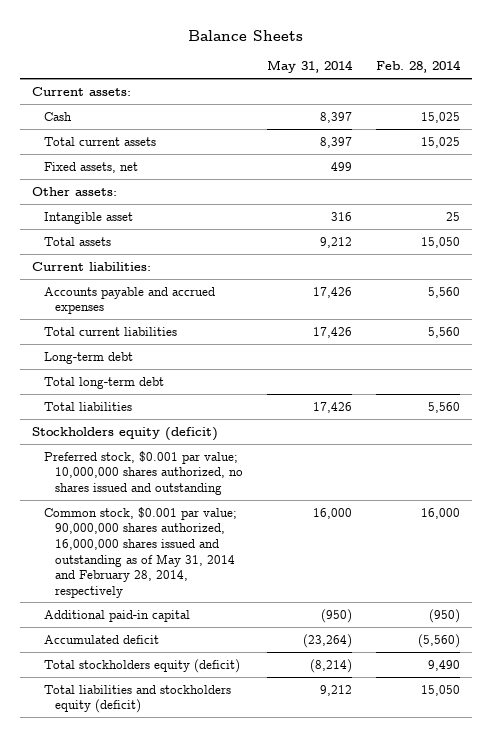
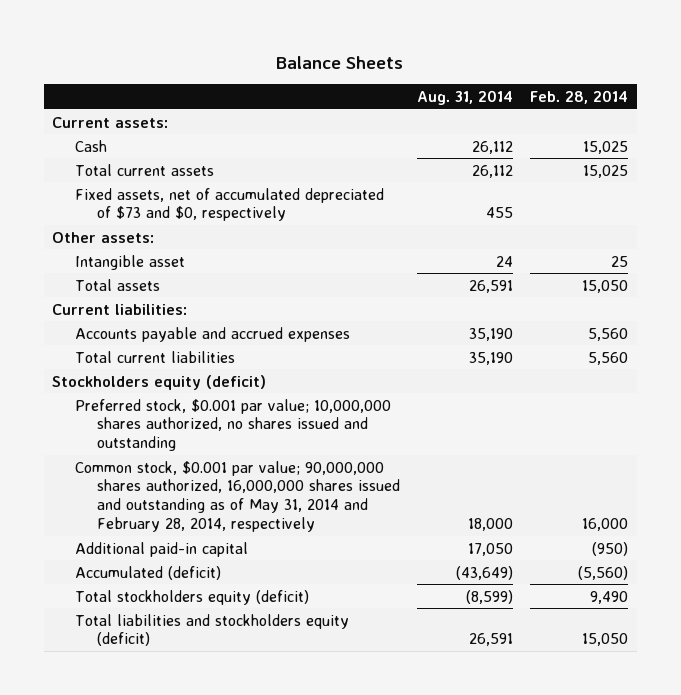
[267,60,354,74] May 31, 2014 -> none
none -> [417,89,514,105] Aug. 31, 2014
[43,161,138,173] Fixed assets, net -> [74,187,384,222] Fixed assets, net of accumulated depreciated of $73 and $0, respectively
[43,351,133,364] Long-term debt -> none
[43,376,164,389] Total long-term debt -> none
[43,401,132,411] Total liabilities -> none
[43,634,159,644] Accumulated deficit -> [74,565,221,580] Accumulated (deficit)

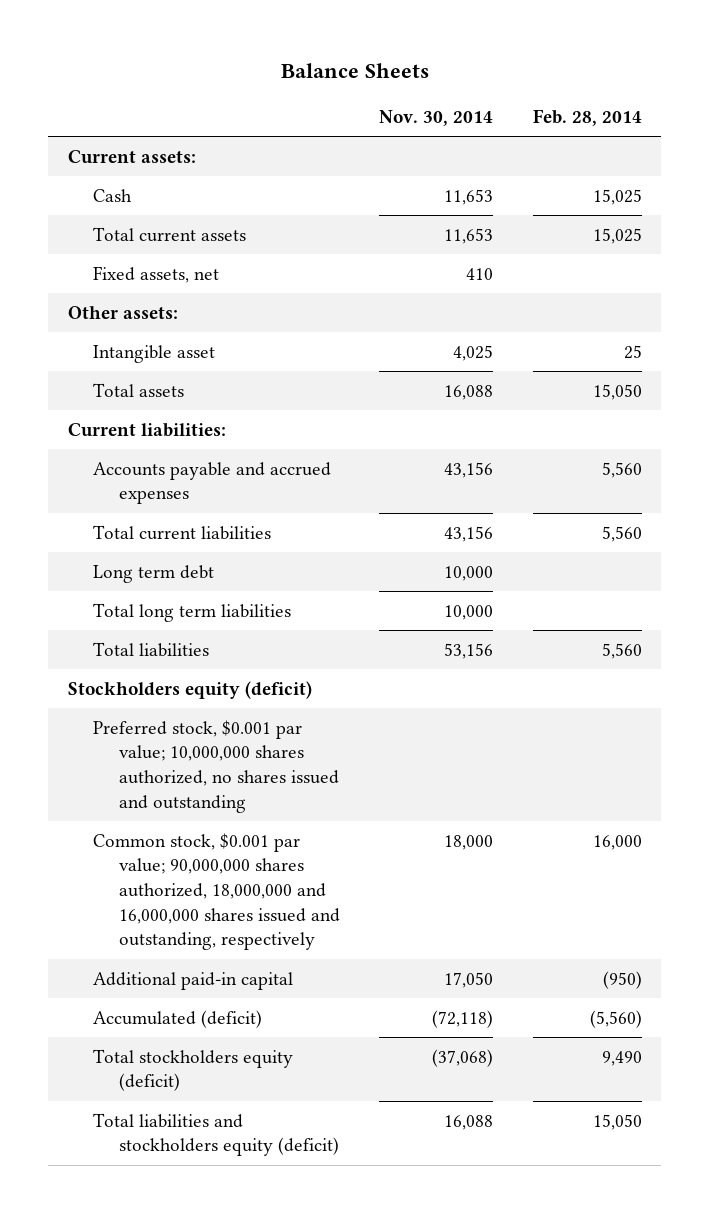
[417,89,514,105] Aug. 31, 2014 -> none
none -> [379,109,494,126] Nov. 30, 2014
[74,187,384,222] Fixed assets, net of accumulated depreciated of $73 and $0, respectively -> [93,265,220,283] Fixed assets, net
none -> [93,564,215,583] Long term debt
none -> [93,602,292,622] Total long term liabilities
none -> [93,641,210,657] Total liabilities
[74,460,401,533] Common stock, $0.001 par value; 90,000,000 shares authorized, 16,000,000 shares issued and outstanding as of May 31, 2014 and February 28, 2014, respectively -> [93,832,340,951] Common stock, $0.001 par value; 90,000,000 shares authorized, 18,000,000 and 16,000,000 shares issued and outstanding, respectively

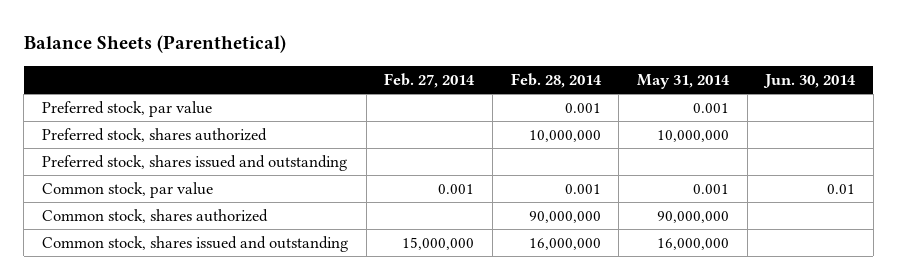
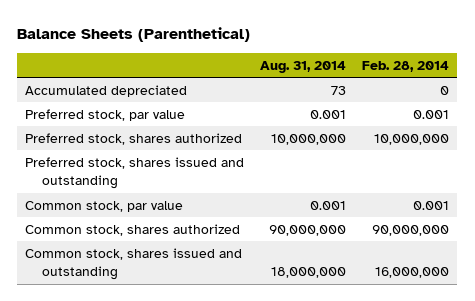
[384,72,476,88] Feb. 27, 2014 -> none
[636,73,730,89] May 31, 2014 -> none
[763,73,857,88] Jun. 30, 2014 -> none
none -> [260,61,347,74] Aug. 31, 2014
none -> [25,84,188,97] Accumulated depreciated

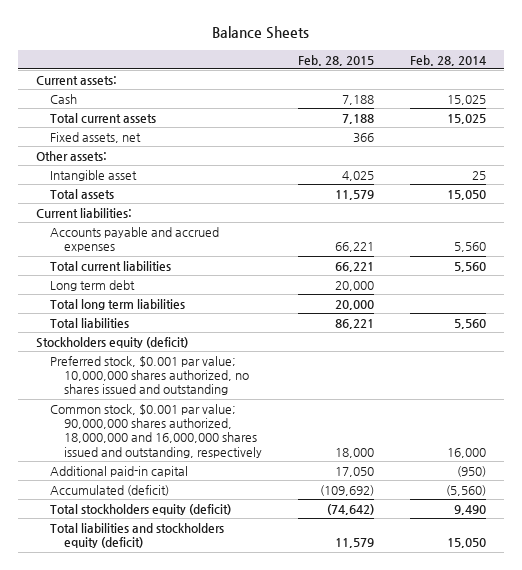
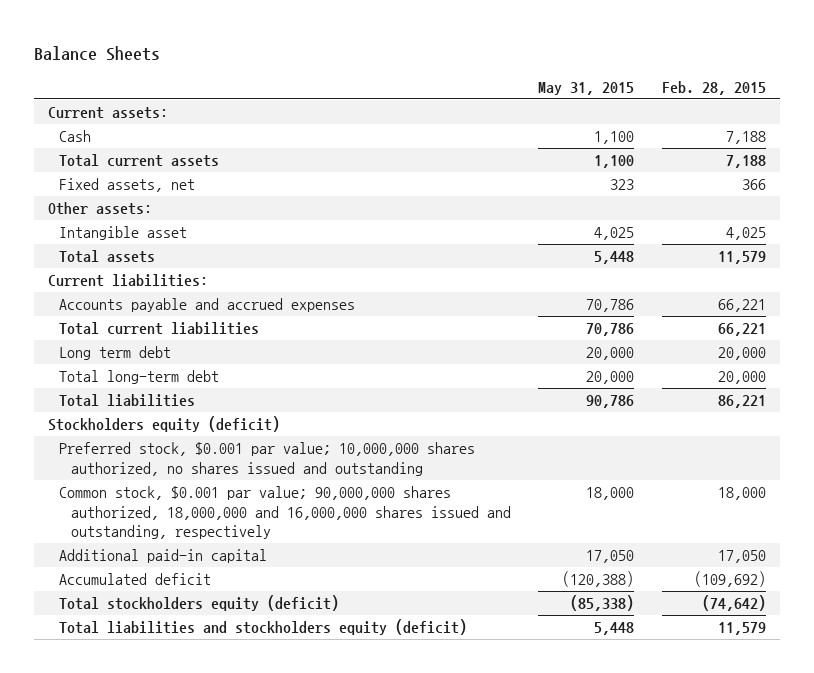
[409,54,486,66] Feb. 28, 2014 -> none
none -> [538,81,635,95] May 31, 2015
[50,298,186,310] Total long term liabilities -> [59,370,220,385] Total long-term debt
[50,484,170,496] Accumulated (deficit) -> [59,573,212,586] Accumulated deficit

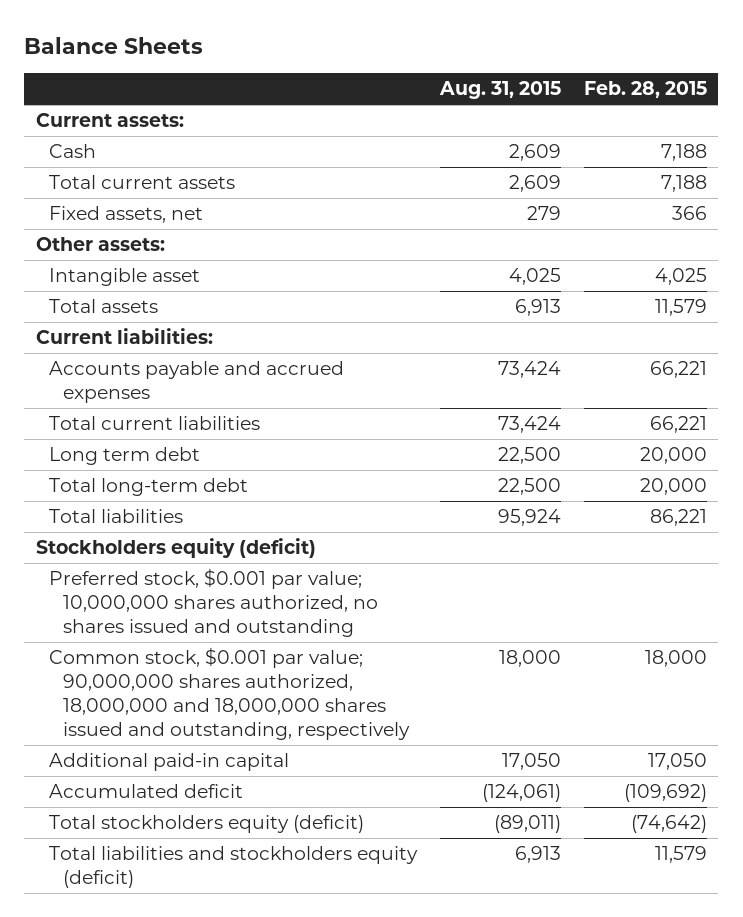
[538,81,635,95] May 31, 2015 -> none
none -> [439,81,562,100] Aug. 31, 2015
[59,486,511,540] Common stock, $0.001 par value; 90,000,000 shares authorized, 18,000,000 and 16,000,000 shares issued and outstanding, respectively -> [49,647,410,740] Common stock, $0.001 par value; 90,000,000 shares authorized, 18,000,000 and 18,000,000 shares issued and outstanding, respectively

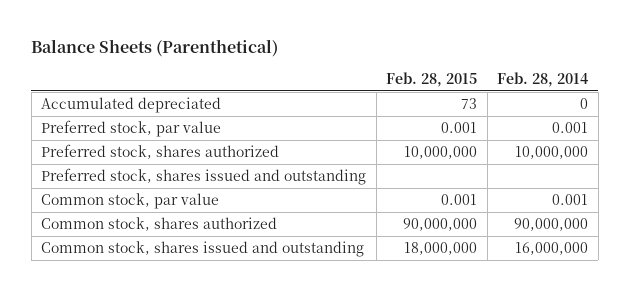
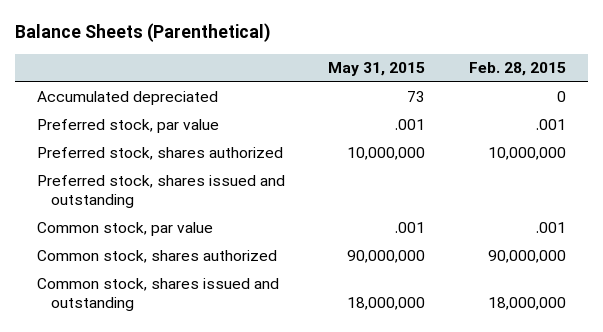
[497,71,589,87] Feb. 28, 2014 -> none
none -> [328,62,426,77] May 31, 2015
[461,98,478,110] 73 -> [557,91,567,103] 0
[441,122,478,134] 0.001 -> [536,119,567,131] .001
[441,194,478,206] 0.001 -> [536,222,567,234] .001

